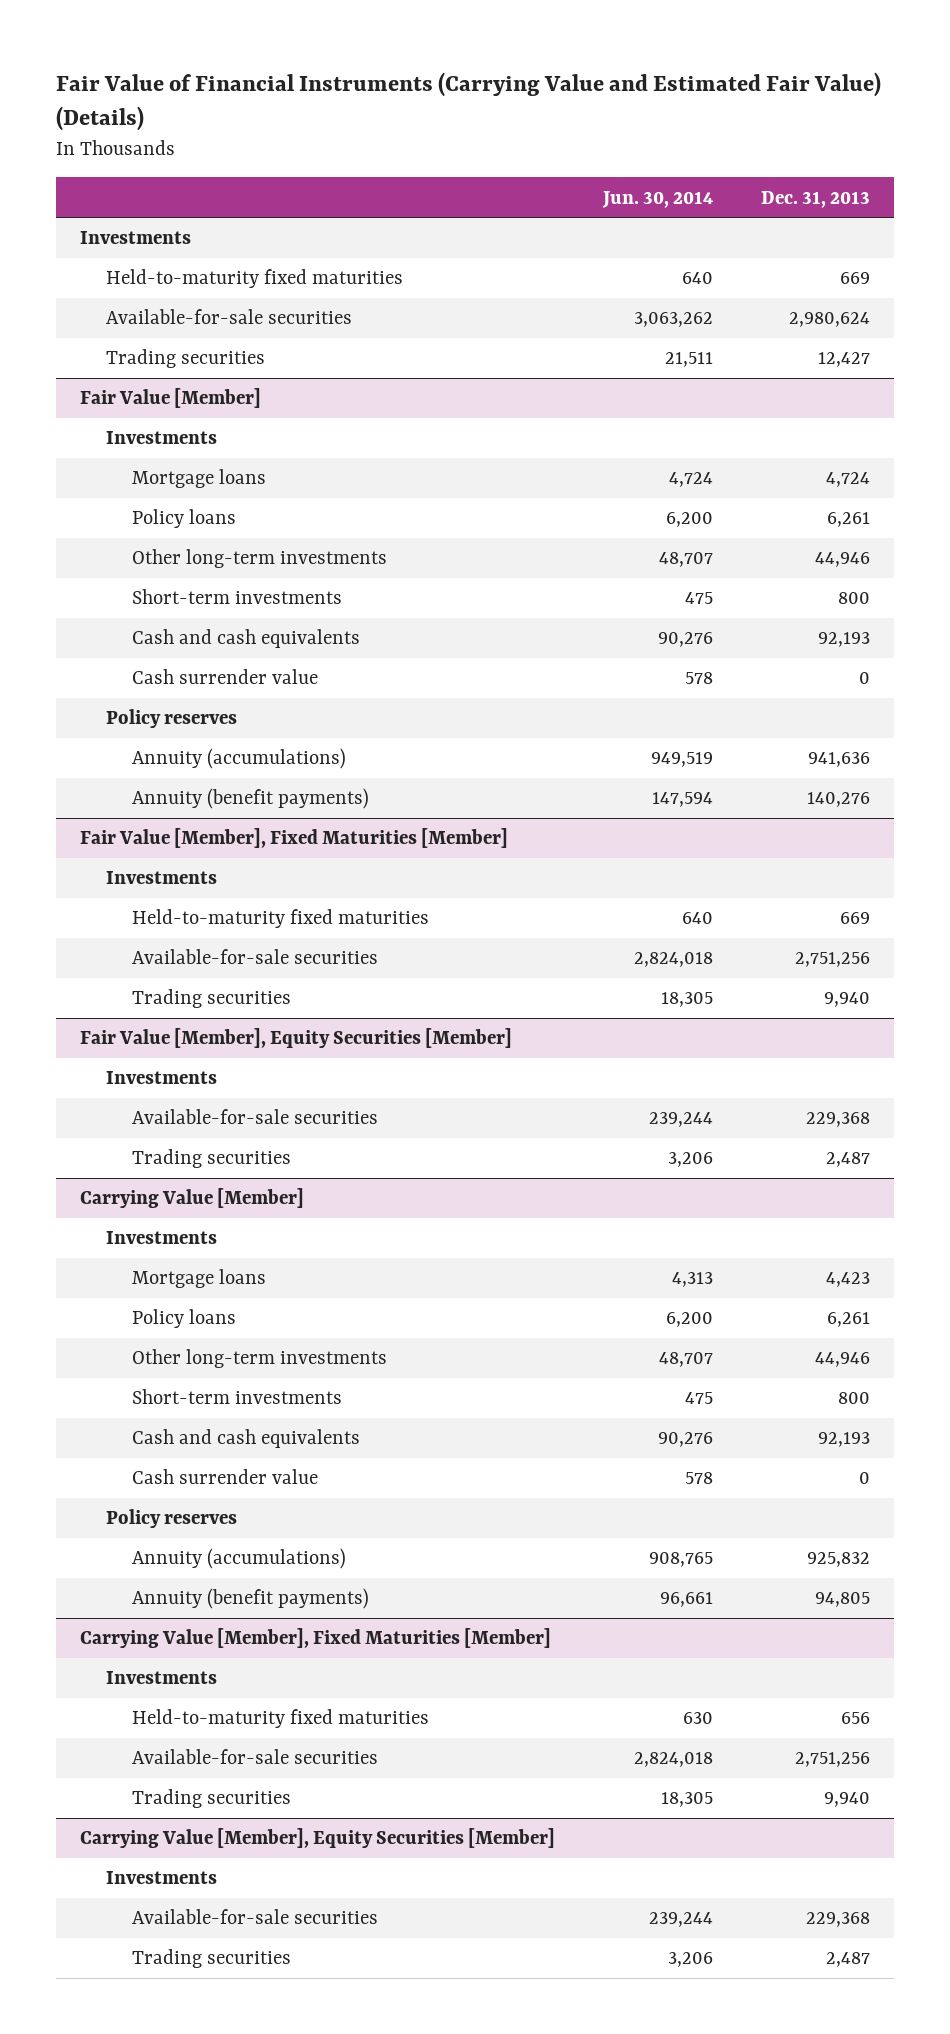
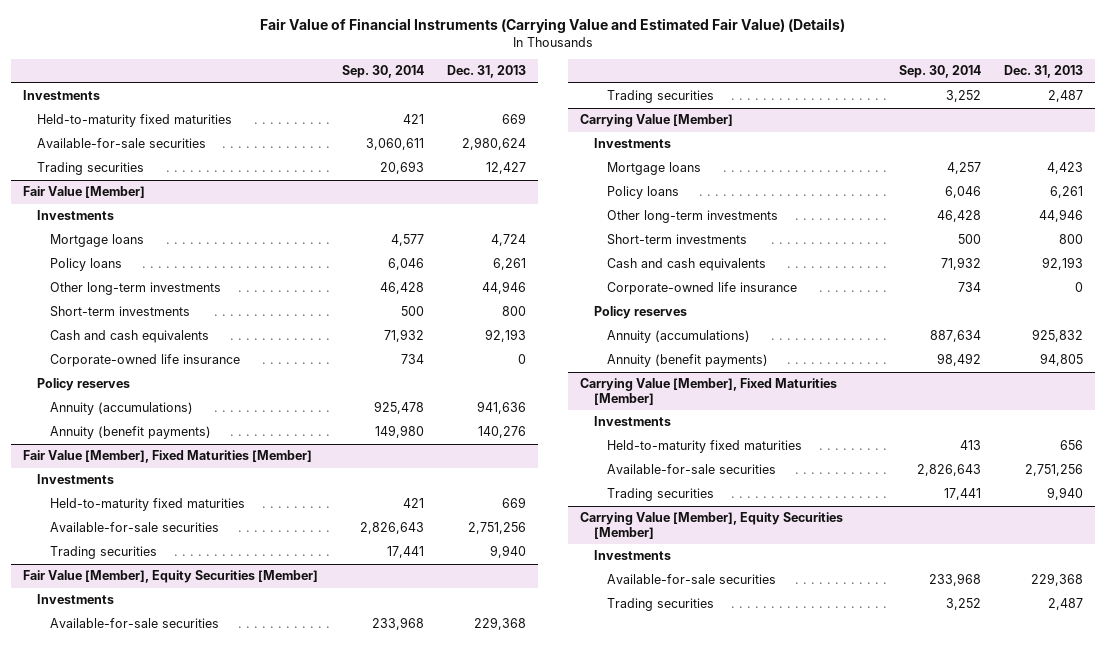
[601,190,713,208] Jun. 30, 2014 -> none
none -> [341,65,424,79] Sep. 30, 2014
[132,669,319,685] Cash surrender value -> [50,354,241,368] Corporate-owned life insurance
[132,1469,319,1485] Cash surrender value -> [607,282,798,296] Corporate-owned life insurance

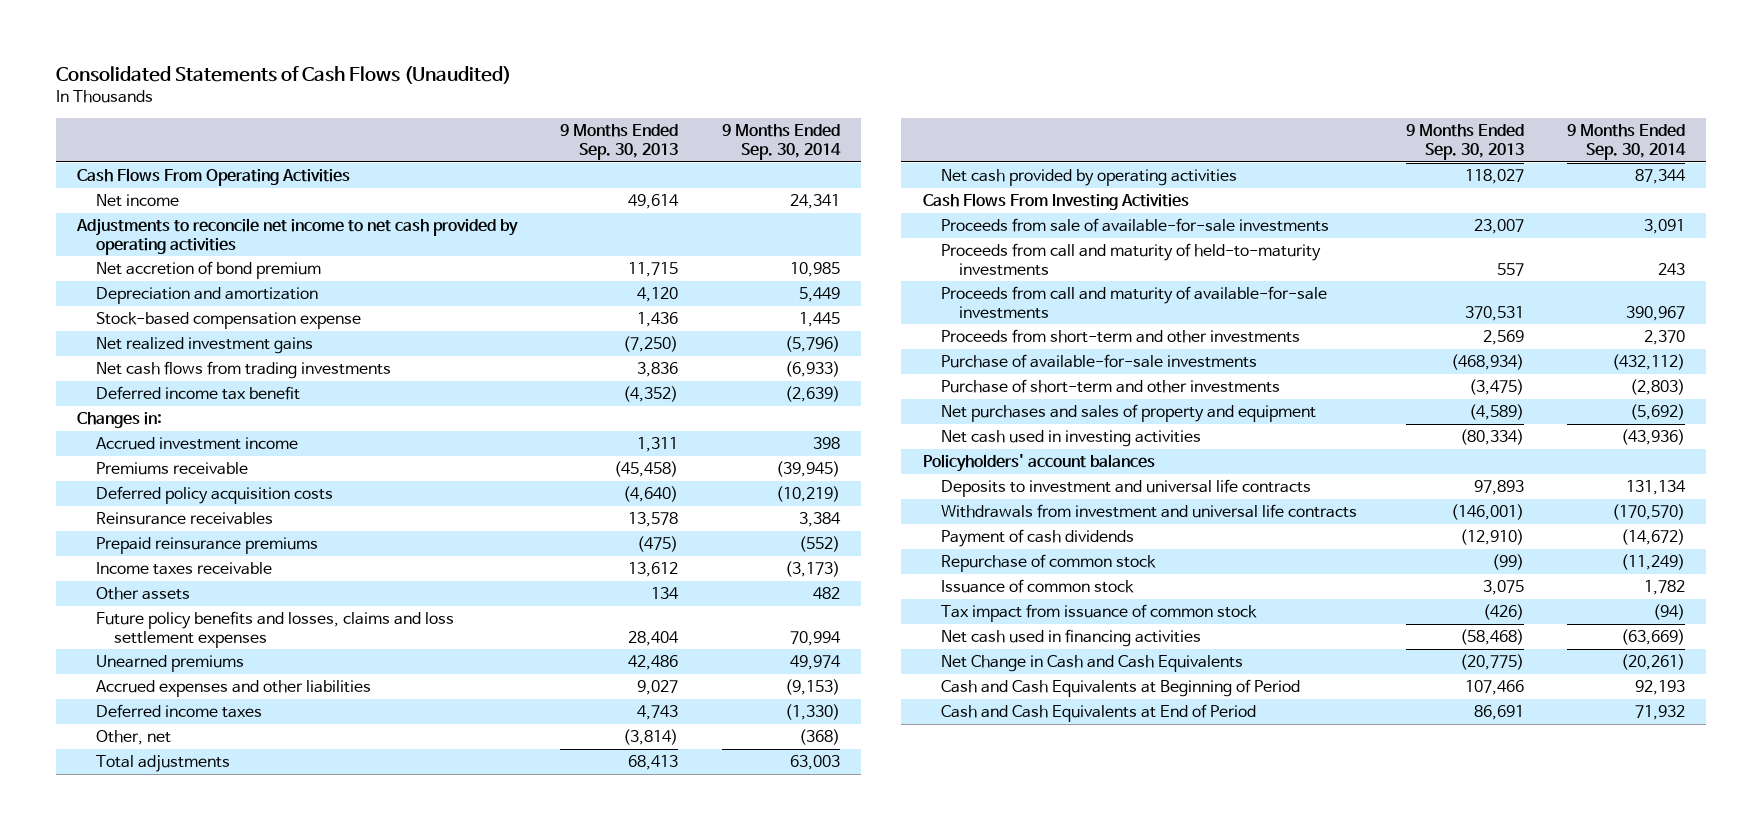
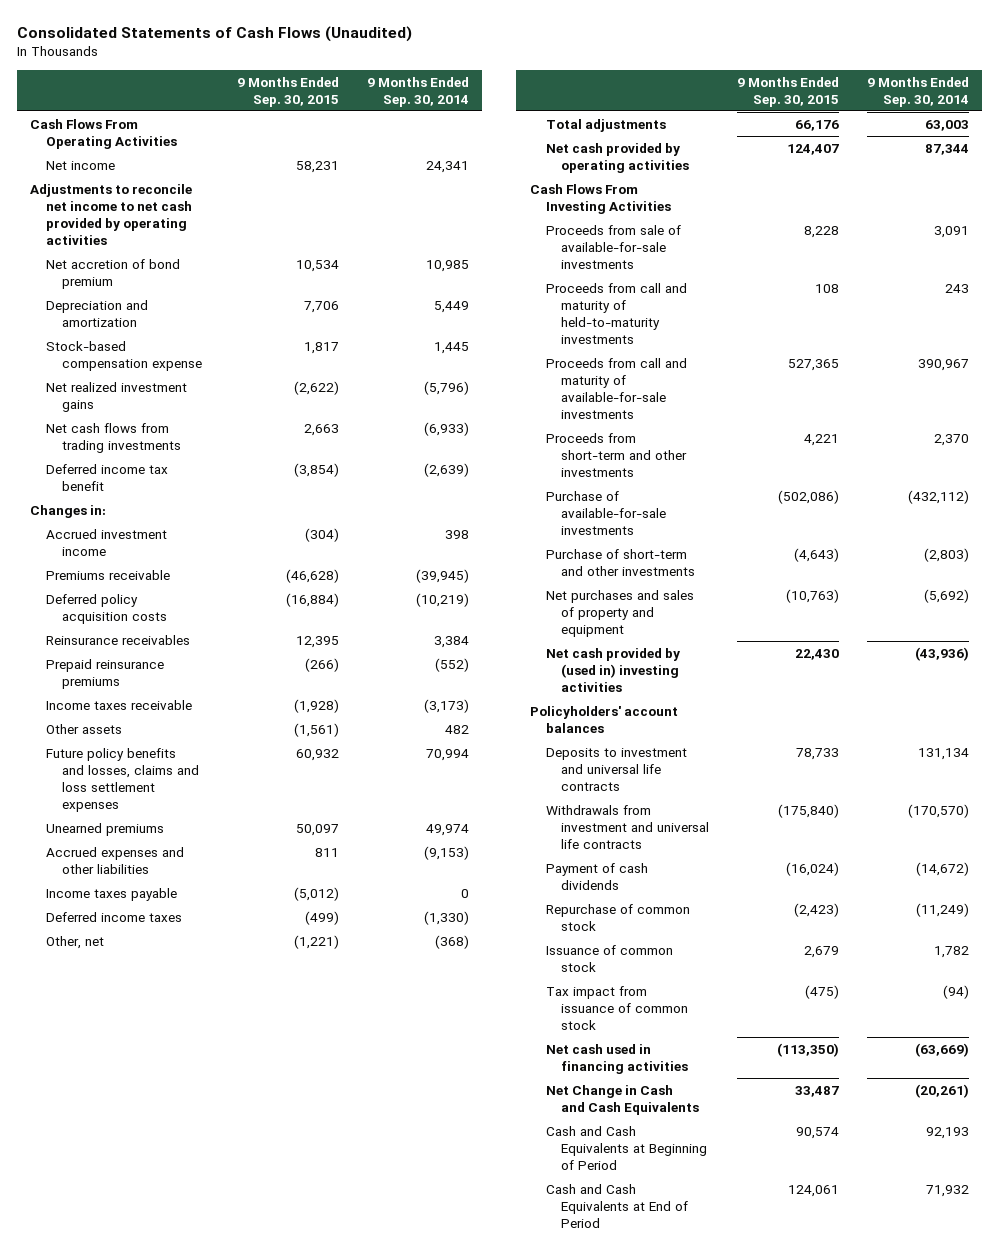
[560,124,679,161] 9 Months Ended Sep. 30, 2013 -> none
none -> [237,76,340,107] 9 Months Ended Sep. 30, 2015
none -> [45,887,177,901] Income taxes payable
[940,430,1201,448] Net cash used in investing activities -> [545,647,680,692] Net cash provided by (used in) investing activities

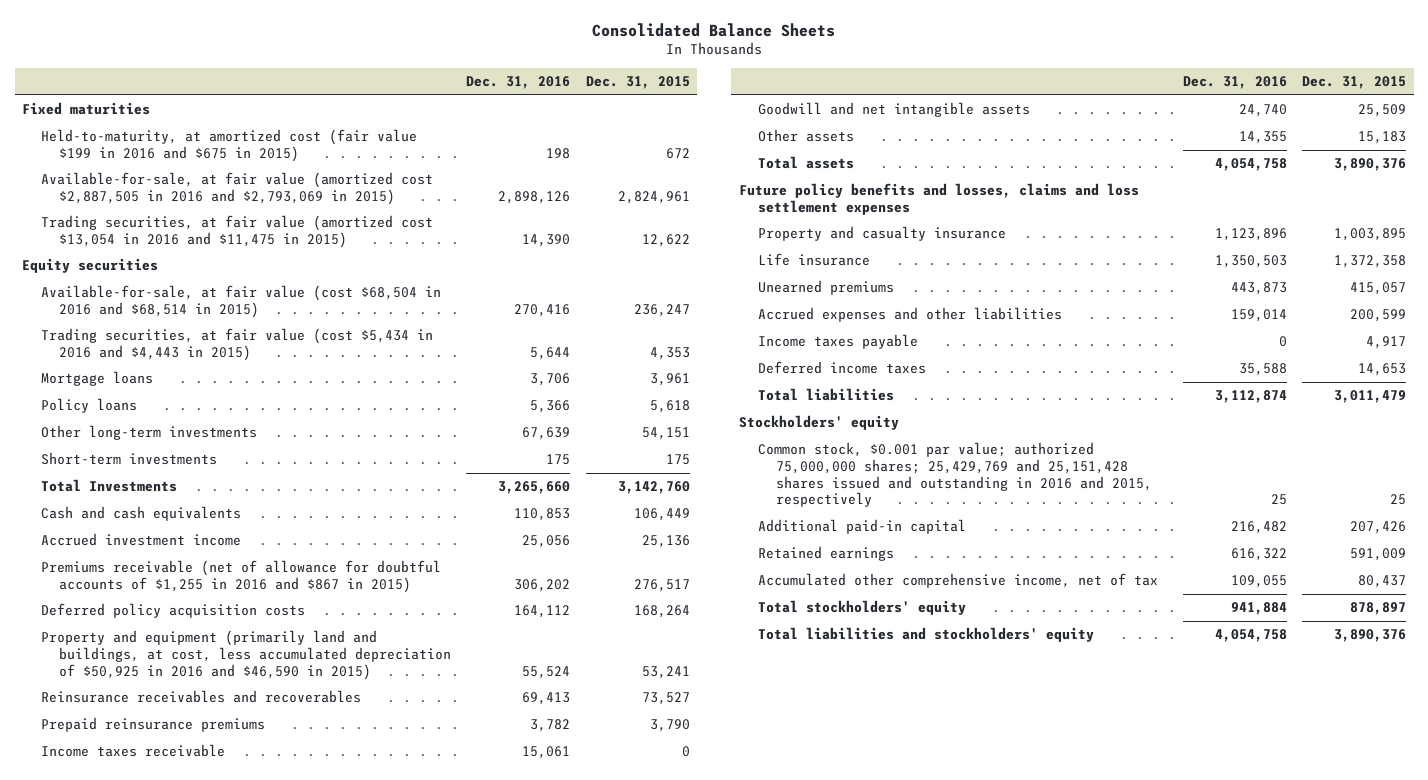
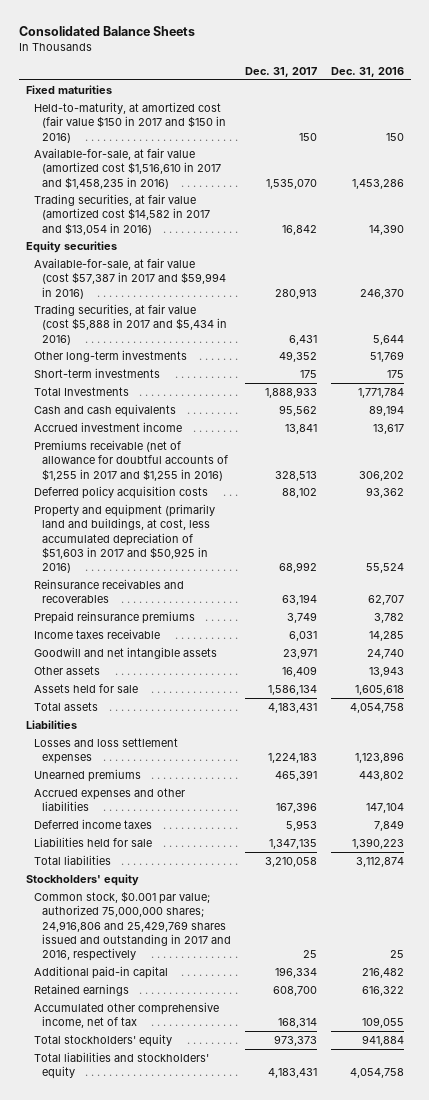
[585,76,690,90] Dec. 31, 2015 -> none
none -> [244,66,317,77] Dec. 31, 2017
[40,129,417,162] Held-to-maturity, at amortized cost (fair value $199 in 2016 and $675 in 2015) -> [33,101,226,143] Held-to-maturity, at amortized cost (fair value $150 in 2017 and $150 in 2016)
[546,147,571,159] 198 -> [385,132,404,141] 150
[40,172,433,205] Available-for-sale, at fair value (amortized cost $2,887,505 in 2016 and $2,793,069 in 2015) -> [33,147,221,189] Available-for-sale, at fair value (amortized cost $1,516,610 in 2017 and $1,458,235 in 2016)
[498,190,571,204] 2,898,126 -> [351,178,404,189] 1,453,286
[40,215,433,248] Trading securities, at fair value (amortized cost $13,054 in 2016 and $11,475 in 2015) -> [33,193,210,235] Trading securities, at fair value (amortized cost $14,582 in 2017 and $13,054 in 2016)
[40,371,153,387] Mortgage loans -> none
[40,398,137,414] Policy loans -> none
[40,285,441,318] Available-for-sale, at fair value (cost $68,504 in 2016 and $68,514 in 2015) -> [33,257,226,299] Available-for-sale, at fair value (cost $57,387 in 2017 and $59,994 in 2016)
[514,303,571,317] 270,416 -> [359,288,404,299] 246,370
[40,328,433,361] Trading securities, at fair value (cost $5,434 in 2016 and $4,443 in 2015) -> [33,303,227,345] Trading securities, at fair value (cost $5,888 in 2017 and $5,434 in 2016)
[522,427,571,441] 67,639 -> [369,350,404,362] 51,769
[498,481,571,495] 3,265,660 -> [357,387,404,398] 1,771,784
[514,508,571,522] 110,853 -> [368,404,404,416] 89,194
[522,535,571,549] 25,056 -> [372,423,404,434] 13,617
[40,560,441,593] Premiums receivable (net of allowance for doubtful accounts of $1,255 in 2016 and $867 in 2015) -> [33,439,228,481] Premiums receivable (net of allowance for doubtful accounts of $1,255 in 2017 and $1,255 in 2016)
[514,605,571,619] 164,112 -> [365,486,404,498] 93,362
[40,630,452,680] Property and equipment (primarily land and buildings, at cost, less accumulated depreciation of $50,925 in 2016 and $46,590 in 2015) -> [33,503,215,574] Property and equipment (primarily land and buildings, at cost, less accumulated depreciation of $51,603 in 2017 and $50,925 in 2016)
[522,692,571,706] 69,413 -> [367,595,404,606] 62,707
[522,746,571,760] 15,061 -> [368,630,404,641] 14,285
[1239,131,1288,145] 14,355 -> [368,665,404,677] 13,943
none -> [33,683,138,693] Assets held for sale
[738,183,1139,215] Future policy benefits and losses, claims and loss settlement expenses -> none
[757,253,870,267] Life insurance -> none
[757,334,918,350] Income taxes payable -> none
none -> [25,719,77,729] Liabilities
[757,226,1006,242] Property and casualty insurance -> [33,737,178,765] Losses and loss settlement expenses
[1231,282,1288,296] 443,873 -> [358,770,404,781] 443,802
[1231,309,1288,323] 159,014 -> [365,803,404,814] 147,104
[1239,363,1288,377] 35,588 -> [373,819,404,831] 7,849
none -> [33,836,152,847] Liabilities held for sale
[757,442,1153,508] Common stock, $0.001 par value; authorized 75,000,000 shares; 25,429,769 and 25,151,428 shares issued and outstanding in 2016 and 2015, respectively -> [33,890,231,962] Common stock, $0.001 par value; authorized 75,000,000 shares; 24,916,806 and 25,429,769 shares issued and outstanding in 2017 and 2016, respectively

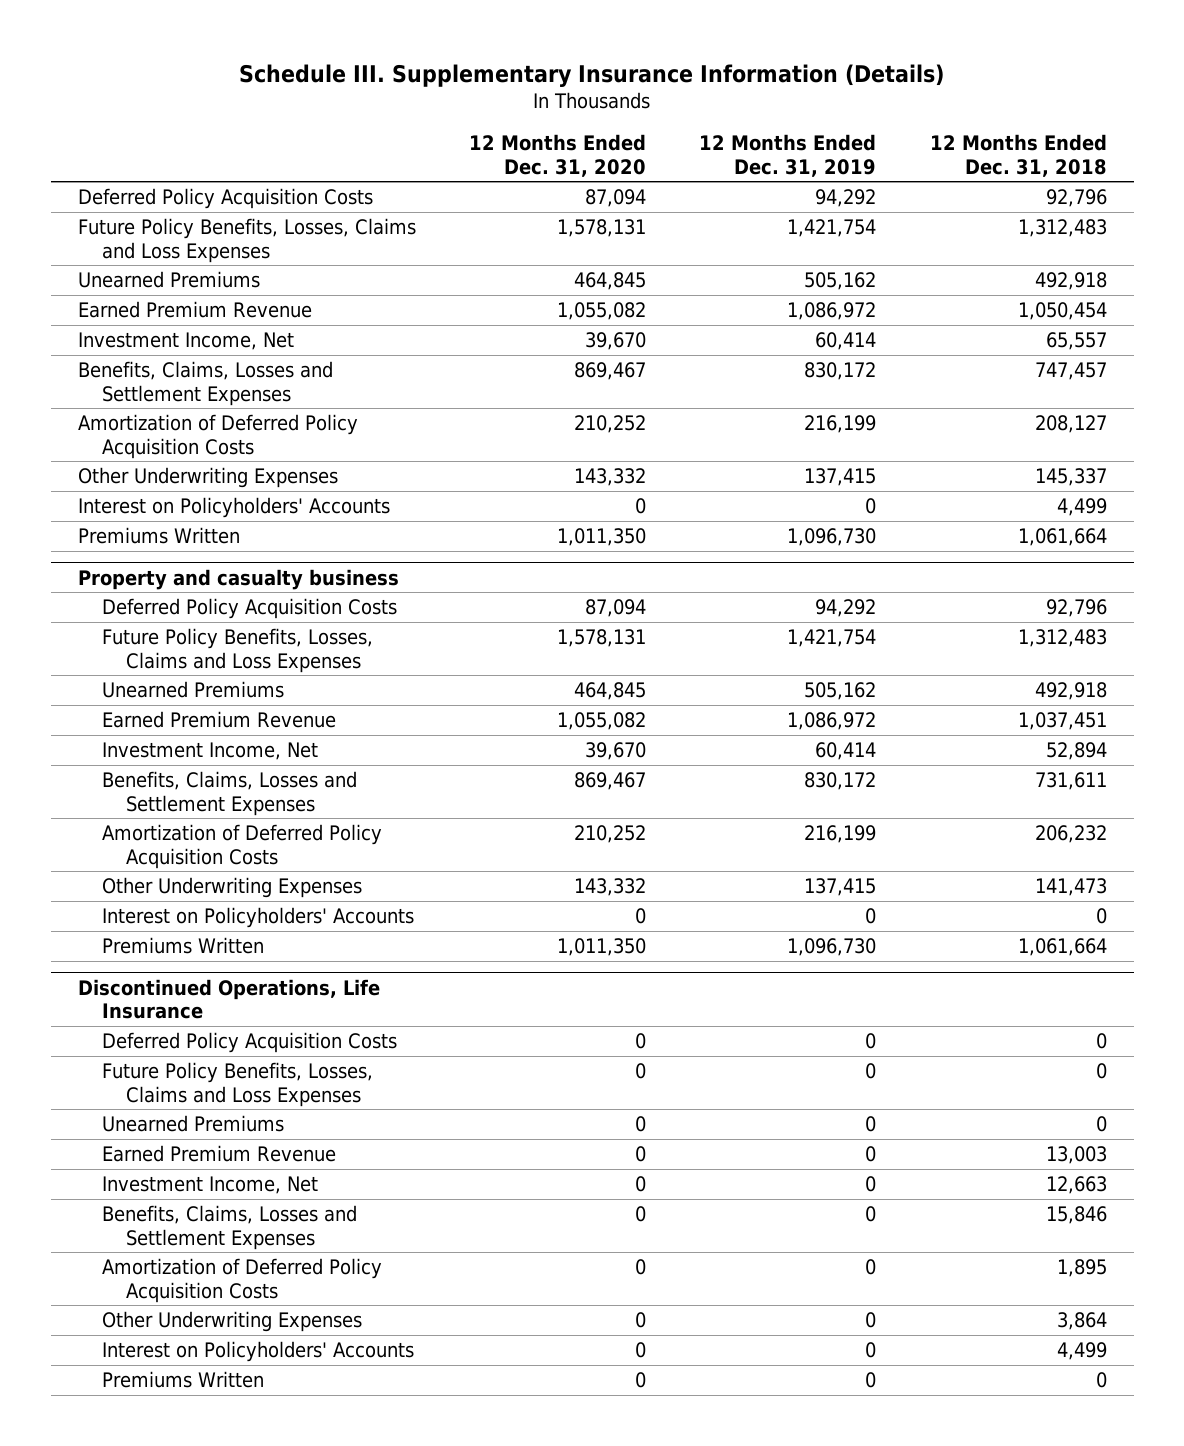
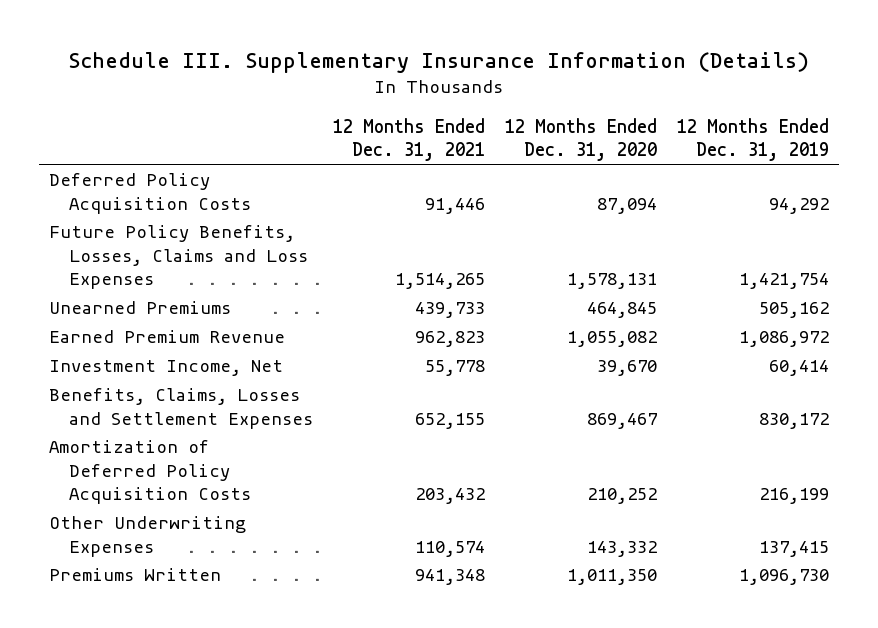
[929,134,1107,177] 12 Months Ended Dec. 31, 2018 -> none
none -> [332,117,485,162] 12 Months Ended Dec. 31, 2021
[77,497,390,519] Interest on Policyholders' Accounts -> none
[77,568,399,590] Property and casualty business -> none
[101,598,397,620] Deferred Policy Acquisition Costs -> none
[101,628,373,673] Future Policy Benefits, Losses, Claims and Loss Expenses -> none
[101,681,284,699] Unearned Premiums -> none
[101,711,336,729] Earned Premium Revenue -> none
[101,742,318,761] Investment Income, Net -> none
[101,771,357,816] Benefits, Claims, Losses and Settlement Expenses -> none
[101,824,382,869] Amortization of Deferred Policy Acquisition Costs -> none
[101,877,362,899] Other Underwriting Expenses -> none
[101,907,414,929] Interest on Policyholders' Accounts -> none
[101,937,264,955] Premiums Written -> none
[77,978,380,1020] Discontinued Operations, Life Insurance -> none
[101,1032,397,1054] Deferred Policy Acquisition Costs -> none
[101,1062,373,1107] Future Policy Benefits, Losses, Claims and Loss Expenses -> none
[101,1115,284,1133] Unearned Premiums -> none
[101,1145,336,1163] Earned Premium Revenue -> none
[101,1176,318,1195] Investment Income, Net -> none
[101,1205,357,1250] Benefits, Claims, Losses and Settlement Expenses -> none
[101,1258,382,1303] Amortization of Deferred Policy Acquisition Costs -> none
[101,1311,362,1333] Other Underwriting Expenses -> none
[101,1341,414,1363] Interest on Policyholders' Accounts -> none
[101,1371,264,1389] Premiums Written -> none

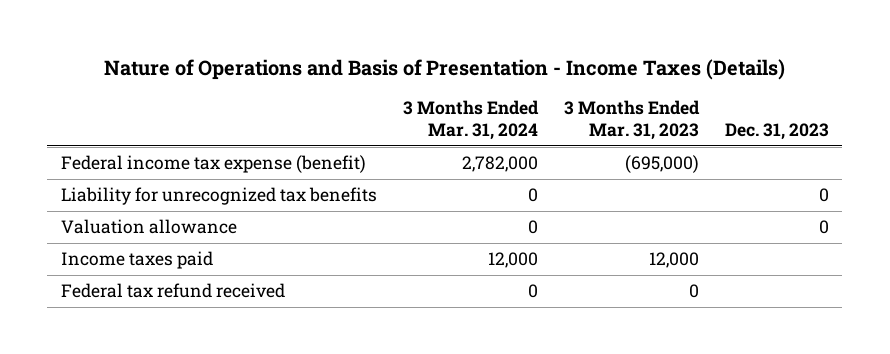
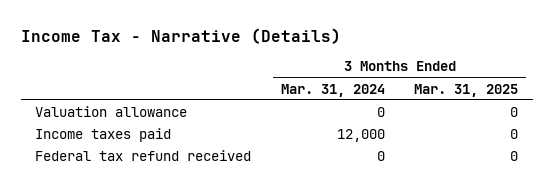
[103,58,785,80] Nature of Operations and Basis of Presentation - Income Taxes (Details) -> [20,27,341,44] Income Tax - Narrative (Details)
[564,100,701,141] 3 Months Ended Mar. 31, 2023 -> none
[725,123,830,141] Dec. 31, 2023 -> none
none -> [414,83,519,97] Mar. 31, 2025
[60,155,366,174] Federal income tax expense (benefit) -> none
[60,187,377,206] Liability for unrecognized tax benefits -> none

